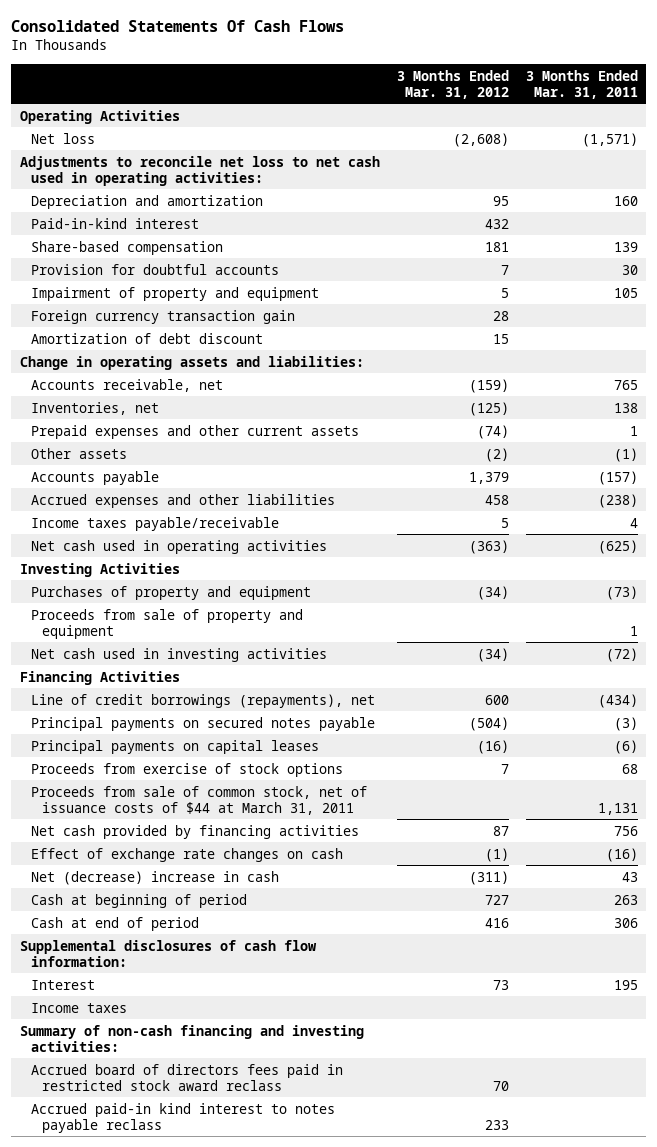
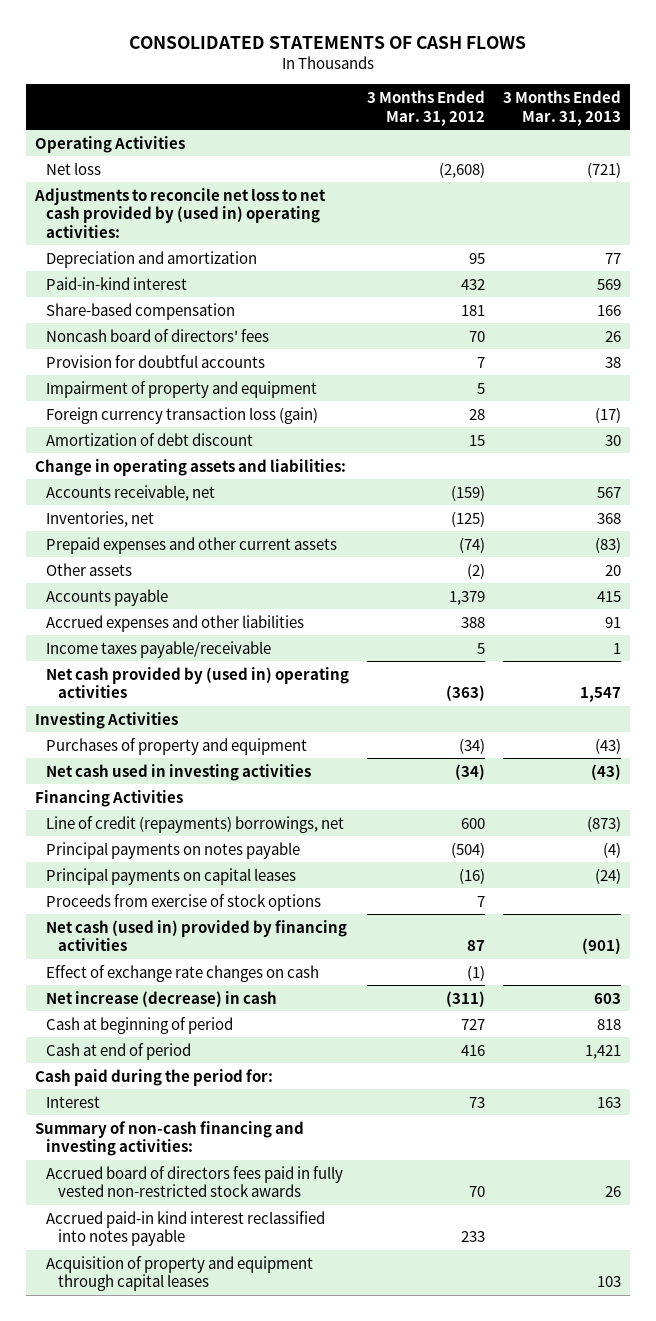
[11,20,345,33] Consolidated Statements Of Cash Flows -> [128,36,526,50] CONSOLIDATED STATEMENTS OF CASH FLOWS
[525,69,638,99] 3 Months Ended Mar. 31, 2011 -> none
none -> [502,90,621,126] 3 Months Ended Mar. 31, 2013
[19,155,380,186] Adjustments to reconcile net loss to net cash used in operating activities: -> [33,187,326,238] Adjustments to reconcile net loss to net cash provided by (used in) operating activities:
none -> [46,328,270,342] Noncash board of directors' fees
[30,309,295,324] Foreign currency transaction gain -> [46,406,319,424] Foreign currency transaction loss (gain)
[484,494,509,505] 458 -> [461,616,486,628] 388
[30,539,327,554] Net cash used in operating activities -> [46,666,350,699] Net cash provided by (used in) operating activities
[30,608,303,639] Proceeds from sale of property and equipment -> none
[30,693,375,708] Line of credit borrowings (repayments), net -> [46,815,345,833] Line of credit (repayments) borrowings, net
[30,716,375,731] Principal payments on secured notes payable -> [46,841,301,859] Principal payments on notes payable
[30,785,367,815] Proceeds from sale of common stock, net of issuance costs of $44 at March 31, 2011 -> none
[30,824,359,839] Net cash provided by financing activities -> [46,919,348,952] Net cash (used in) provided by financing activities
[30,870,279,885] Net (decrease) increase in cash -> [46,990,278,1007] Net increase (decrease) in cash
[19,939,317,967] Supplemental disclosures of cash flow information: -> none
none -> [34,1068,273,1086] Cash paid during the period for:
[30,1002,127,1013] Income taxes -> none
[30,1063,343,1091] Accrued board of directors fees paid in restricted stock award reclass -> [46,1165,344,1198] Accrued board of directors fees paid in fully vested non-restricted stock awards
[30,1102,335,1133] Accrued paid-in kind interest to notes payable reclass -> [46,1210,326,1247] Accrued paid-in kind interest reclassified into notes payable
none -> [46,1255,314,1292] Acquisition of property and equipment through capital leases

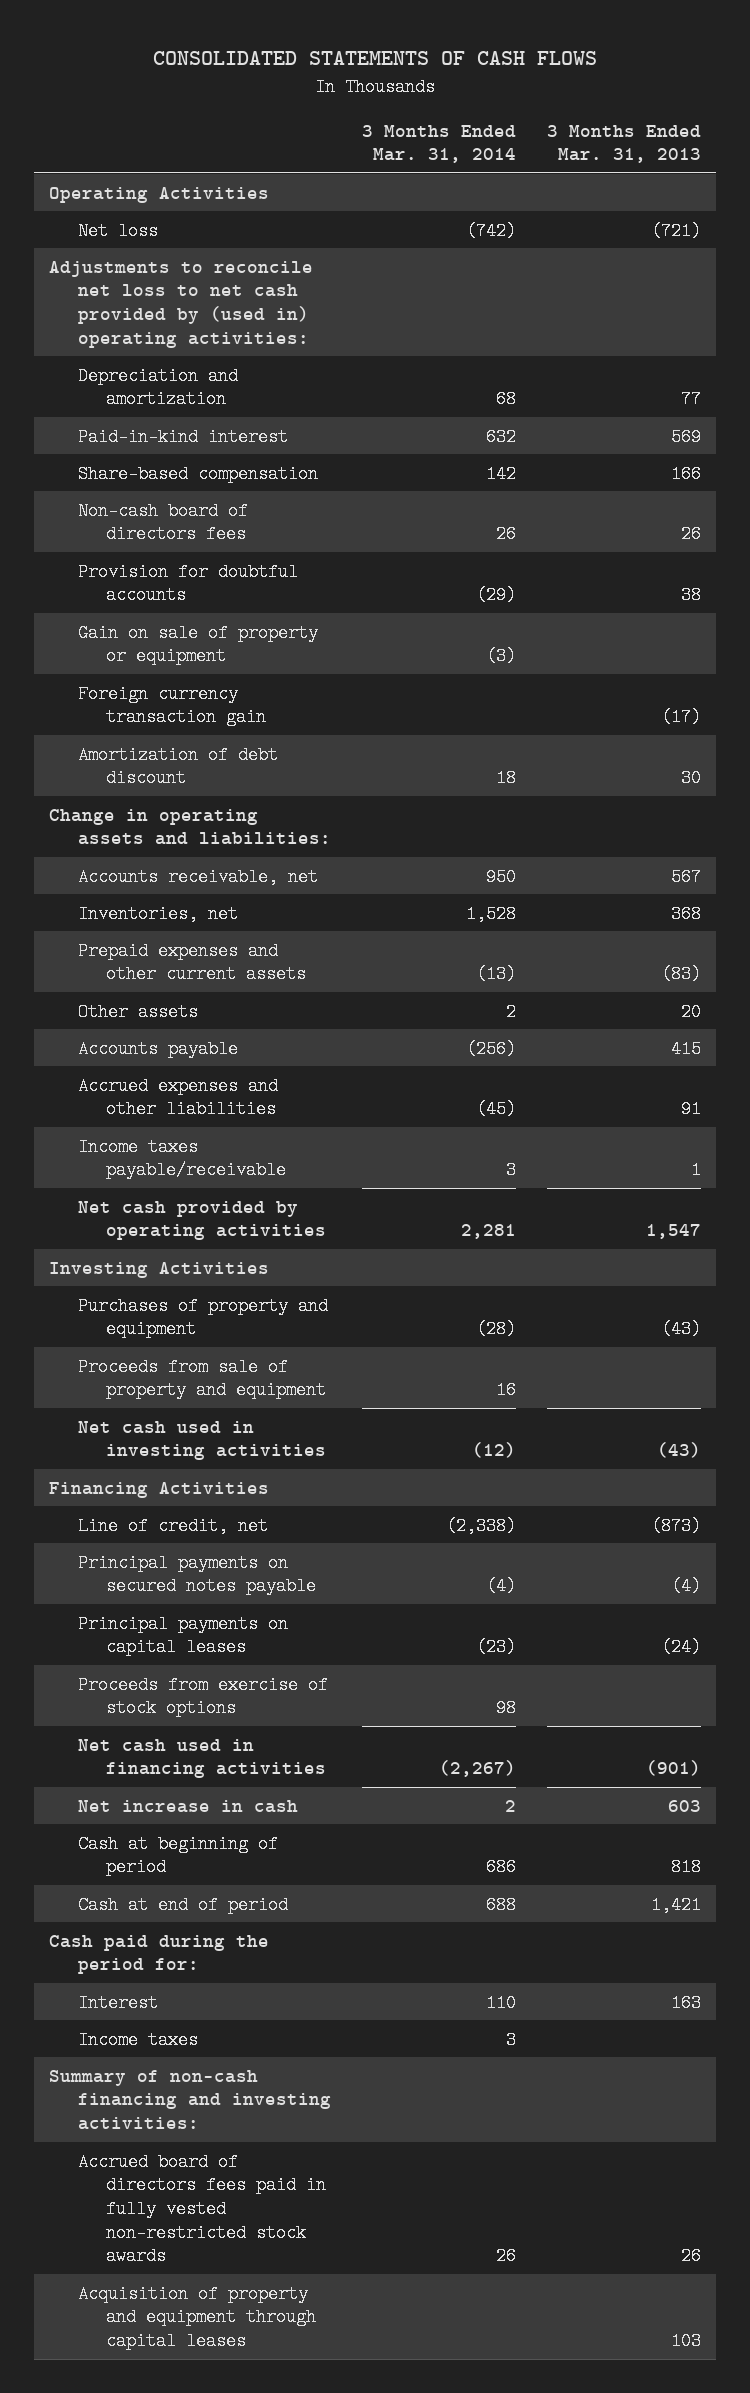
[367,90,486,126] 3 Months Ended Mar. 31, 2012 -> none
none -> [361,124,516,164] 3 Months Ended Mar. 31, 2014
[46,328,270,342] Noncash board of directors' fees -> [77,501,248,544] Non-cash board of directors fees
[46,380,318,398] Impairment of property and equipment -> none
none -> [77,623,318,666] Gain on sale of property or equipment
[46,406,319,424] Foreign currency transaction loss (gain) -> [77,684,267,727] Foreign currency transaction gain
[46,666,350,699] Net cash provided by (used in) operating activities -> [77,1200,327,1241] Net cash provided by operating activities
none -> [77,1357,327,1400] Proceeds from sale of property and equipment
[46,815,345,833] Line of credit (repayments) borrowings, net -> [77,1516,268,1535] Line of credit, net
[46,841,301,859] Principal payments on notes payable -> [77,1553,317,1596] Principal payments on secured notes payable
[46,964,320,982] Effect of exchange rate changes on cash -> none
[46,919,348,952] Net cash (used in) provided by financing activities -> [77,1738,327,1779] Net cash used in financing activities
[46,990,278,1007] Net increase (decrease) in cash -> [77,1799,298,1813] Net increase in cash
none -> [77,2030,198,2049] Income taxes
[46,1210,326,1247] Accrued paid-in kind interest reclassified into notes payable -> none

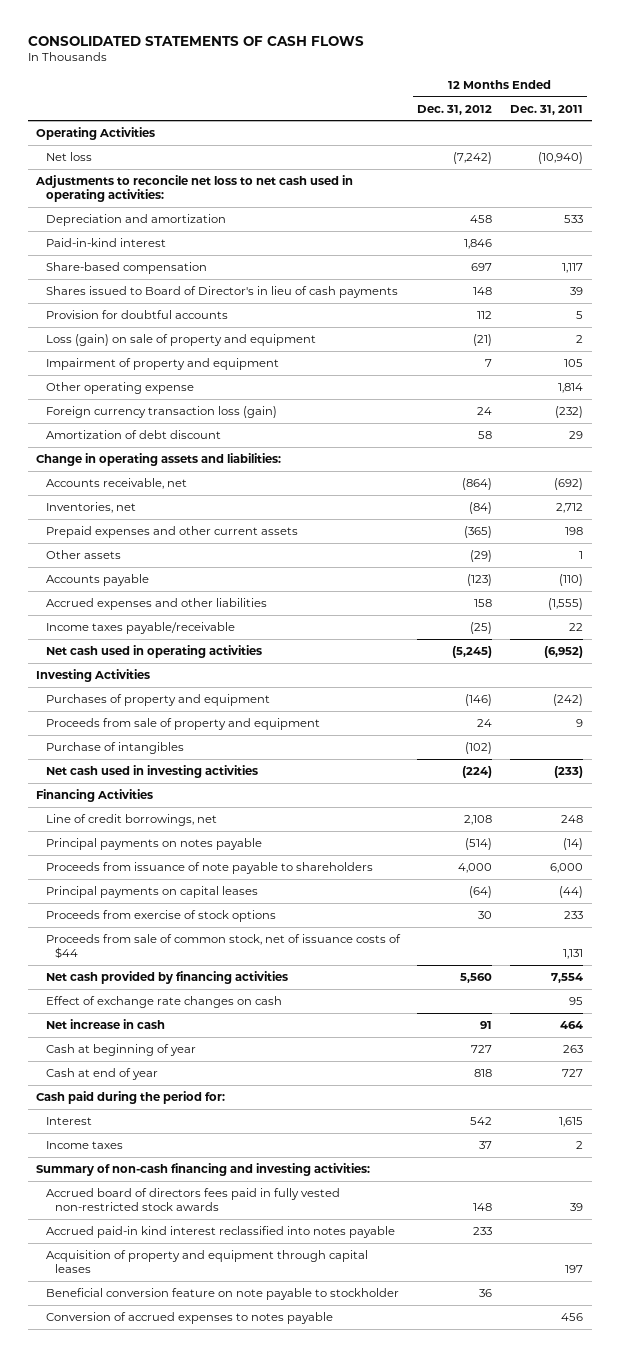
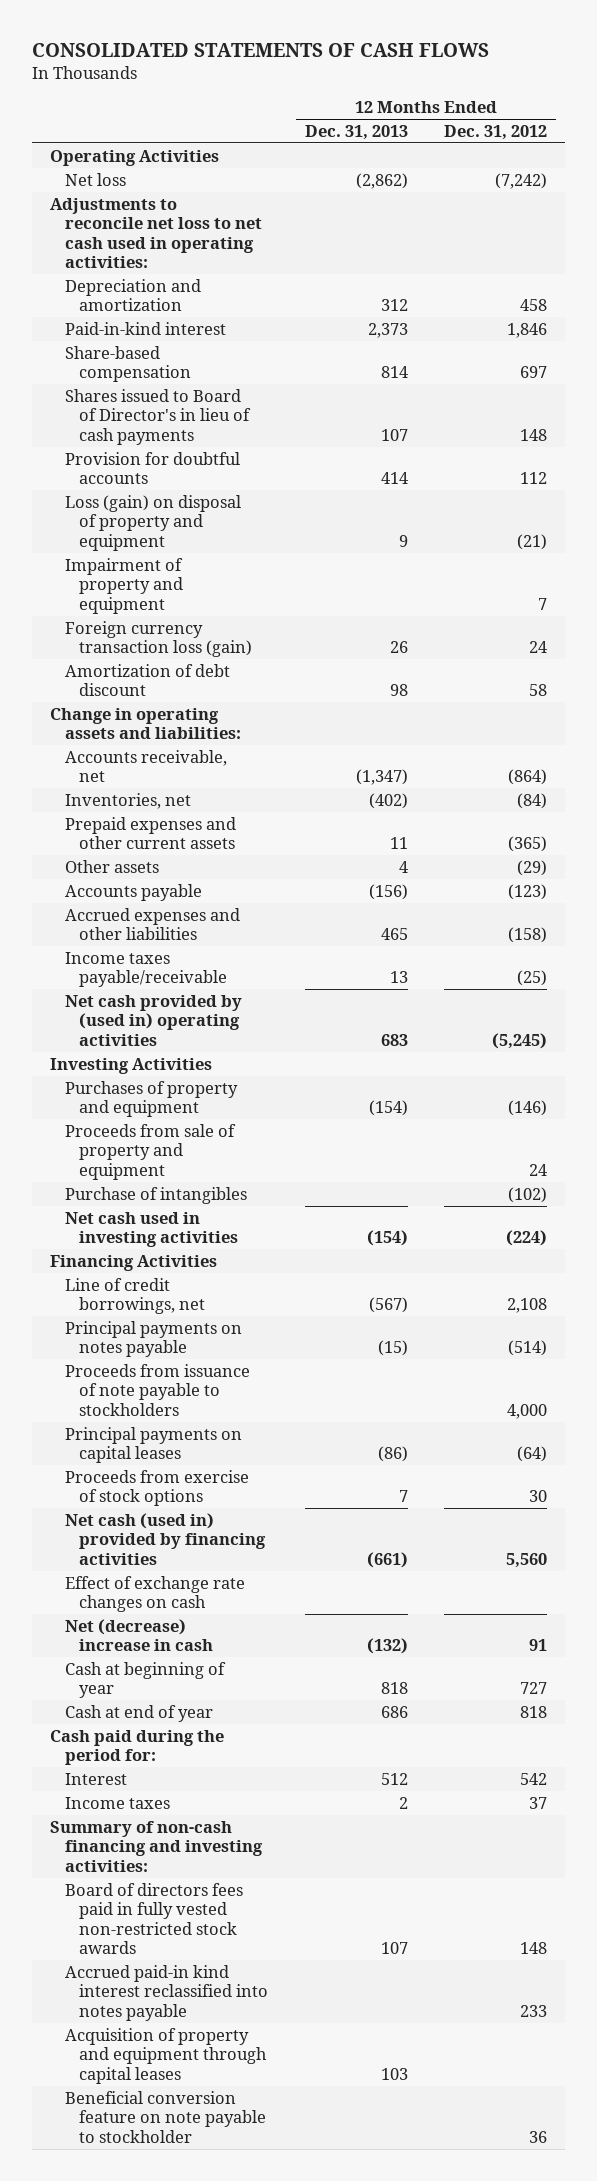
[510,104,584,115] Dec. 31, 2011 -> none
none -> [304,124,408,140] Dec. 31, 2013
[45,333,316,346] Loss (gain) on sale of property and equipment -> [64,494,241,551] Loss (gain) on disposal of property and equipment
[45,381,194,394] Other operating expense -> none
[474,598,493,607] 158 -> [508,927,548,944] (158)
[45,644,262,658] Net cash used in operating activities -> [64,994,242,1046] Net cash provided by (used in) operating activities
[45,861,373,874] Proceeds from issuance of note payable to shareholders -> [64,1363,250,1416] Proceeds from issuance of note payable to stockholders
[45,933,401,960] Proceeds from sale of common stock, net of issuance costs of $44 -> none
[45,970,288,984] Net cash provided by financing activities -> [64,1512,267,1565] Net cash (used in) provided by financing activities
[45,1018,165,1029] Net increase in cash -> [64,1618,214,1652] Net (decrease) increase in cash
[45,1187,340,1212] Accrued board of directors fees paid in fully vested non-restricted stock awards -> [64,1882,243,1955] Board of directors fees paid in fully vested non-restricted stock awards
[45,1311,333,1324] Conversion of accrued expenses to notes payable -> none

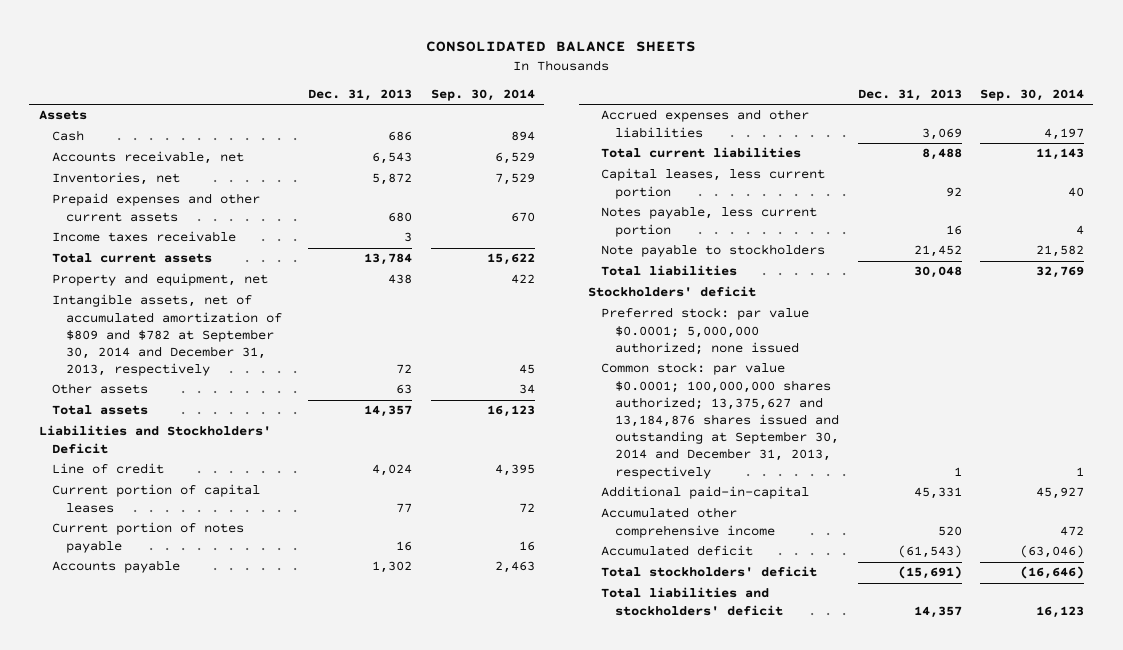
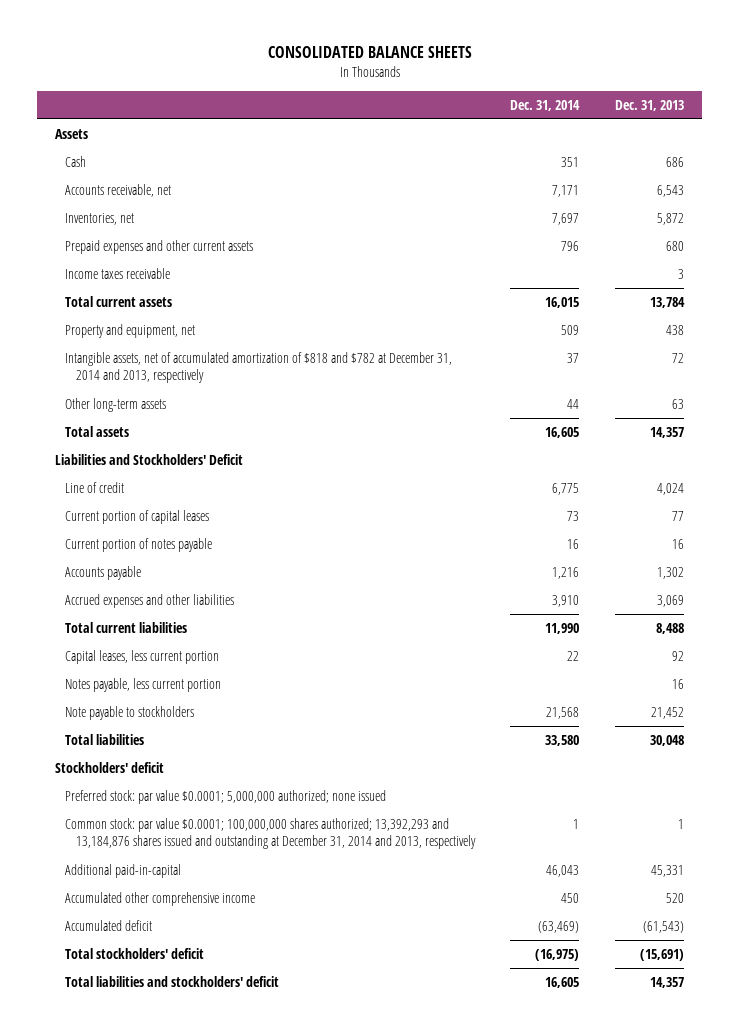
[430,88,535,101] Sep. 30, 2014 -> none
none -> [510,99,581,111] Dec. 31, 2014
[52,294,282,377] Intangible assets, net of accumulated amortization of $809 and $782 at September 30, 2014 and December 31, 2013, respectively -> [65,351,453,384] Intangible assets, net of accumulated amortization of $818 and $782 at December 31, 2014 and 2013, respectively
[52,383,149,395] Other assets -> [65,397,167,412] Other long-term assets
[601,362,840,479] Common stock: par value $0.0001; 100,000,000 shares authorized; 13,375,627 and 13,184,876 shares issued and outstanding at September 30, 2014 and December 31, 2013, respectively -> [65,817,476,850] Common stock: par value $0.0001; 100,000,000 shares authorized; 13,392,293 and 13,184,876 shares issued and outstanding at December 31, 2014 and 2013, respectively

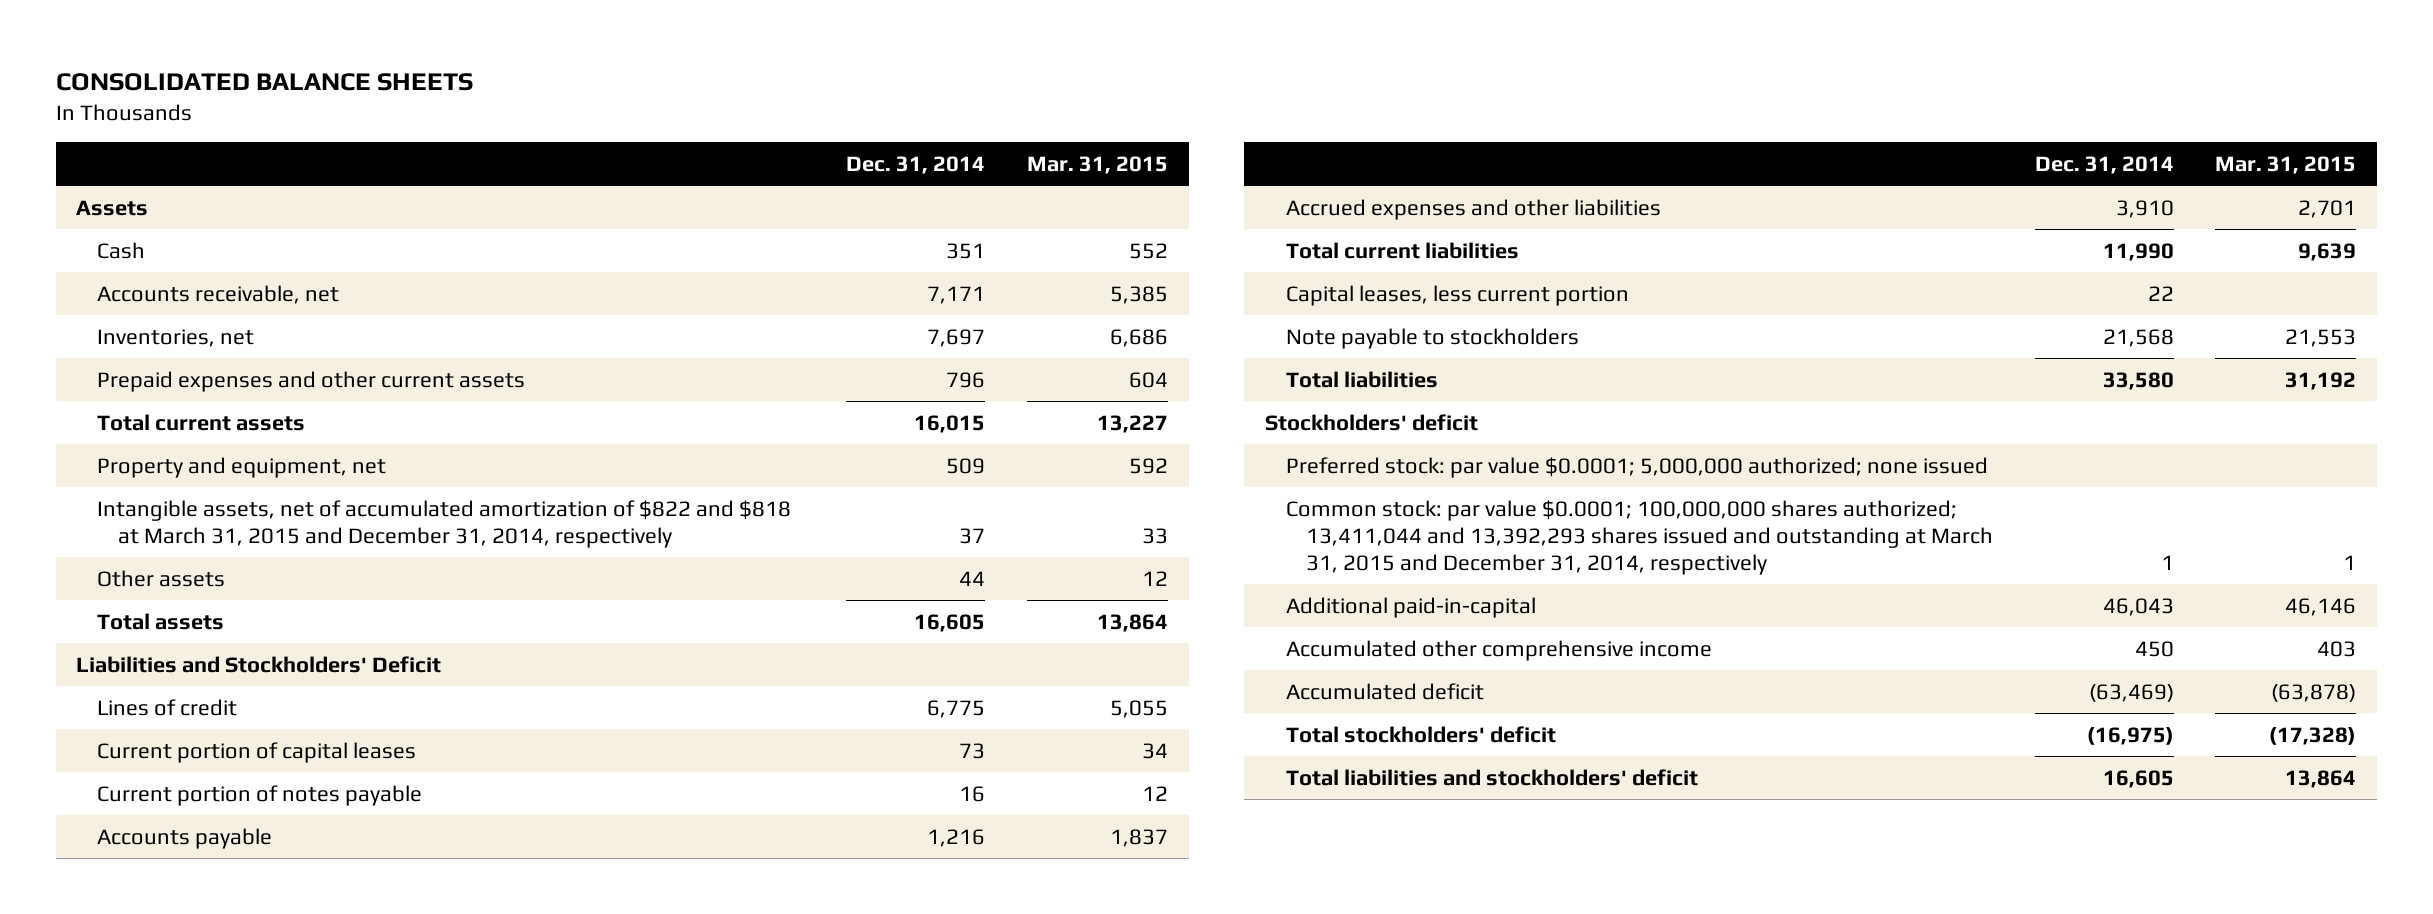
[615,99,685,111] Dec. 31, 2013 -> none
none -> [1026,155,1168,174] Mar. 31, 2015
[65,267,171,279] Income taxes receivable -> none
[65,351,453,384] Intangible assets, net of accumulated amortization of $818 and $782 at December 31, 2014 and 2013, respectively -> [97,499,792,548] Intangible assets, net of accumulated amortization of $822 and $818 at March 31, 2015 and December 31, 2014, respectively
[65,397,167,412] Other long-term assets -> [97,569,226,587] Other assets
[65,481,125,493] Line of credit -> [97,698,238,716] Lines of credit
[65,677,222,692] Notes payable, less current portion -> none
[65,817,476,850] Common stock: par value $0.0001; 100,000,000 shares authorized; 13,392,293 and 13,184,876 shares issued and outstanding at December 31, 2014 and 2013, respectively -> [1285,499,1994,575] Common stock: par value $0.0001; 100,000,000 shares authorized; 13,411,044 and 13,392,293 shares issued and outstanding at March 31, 2015 and December 31, 2014, respectively

